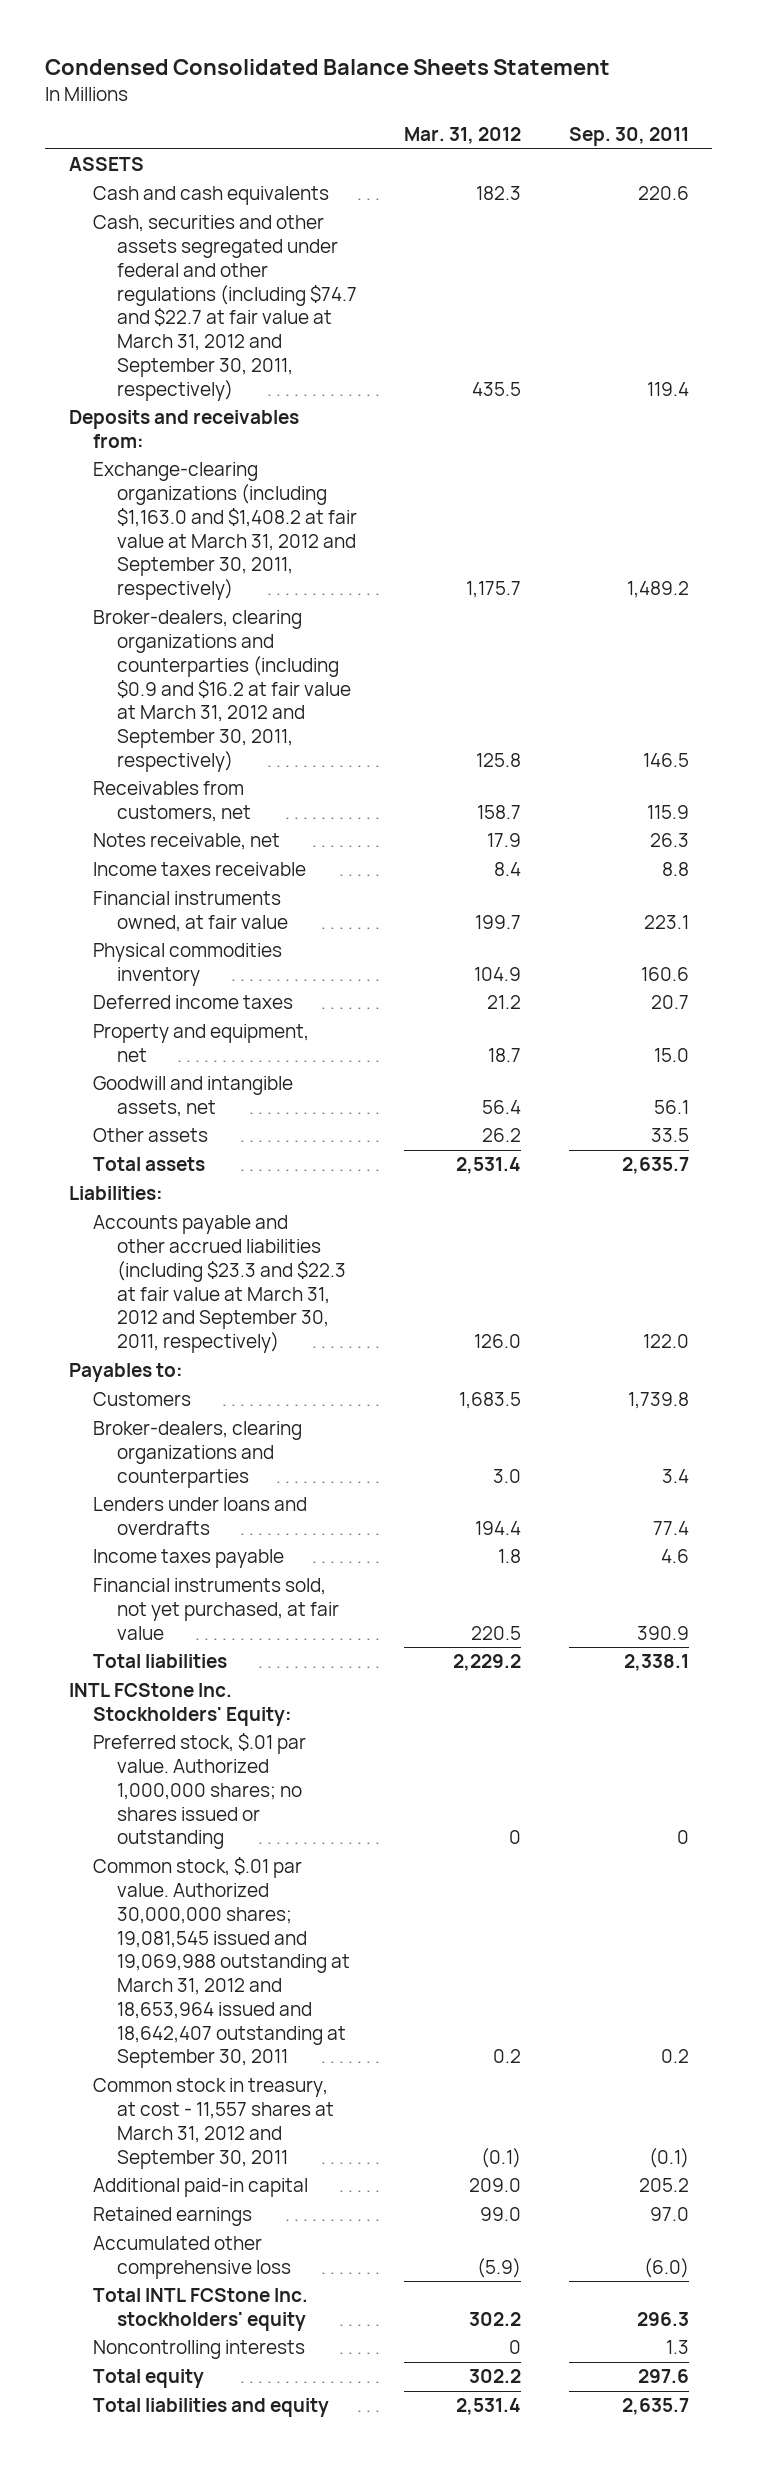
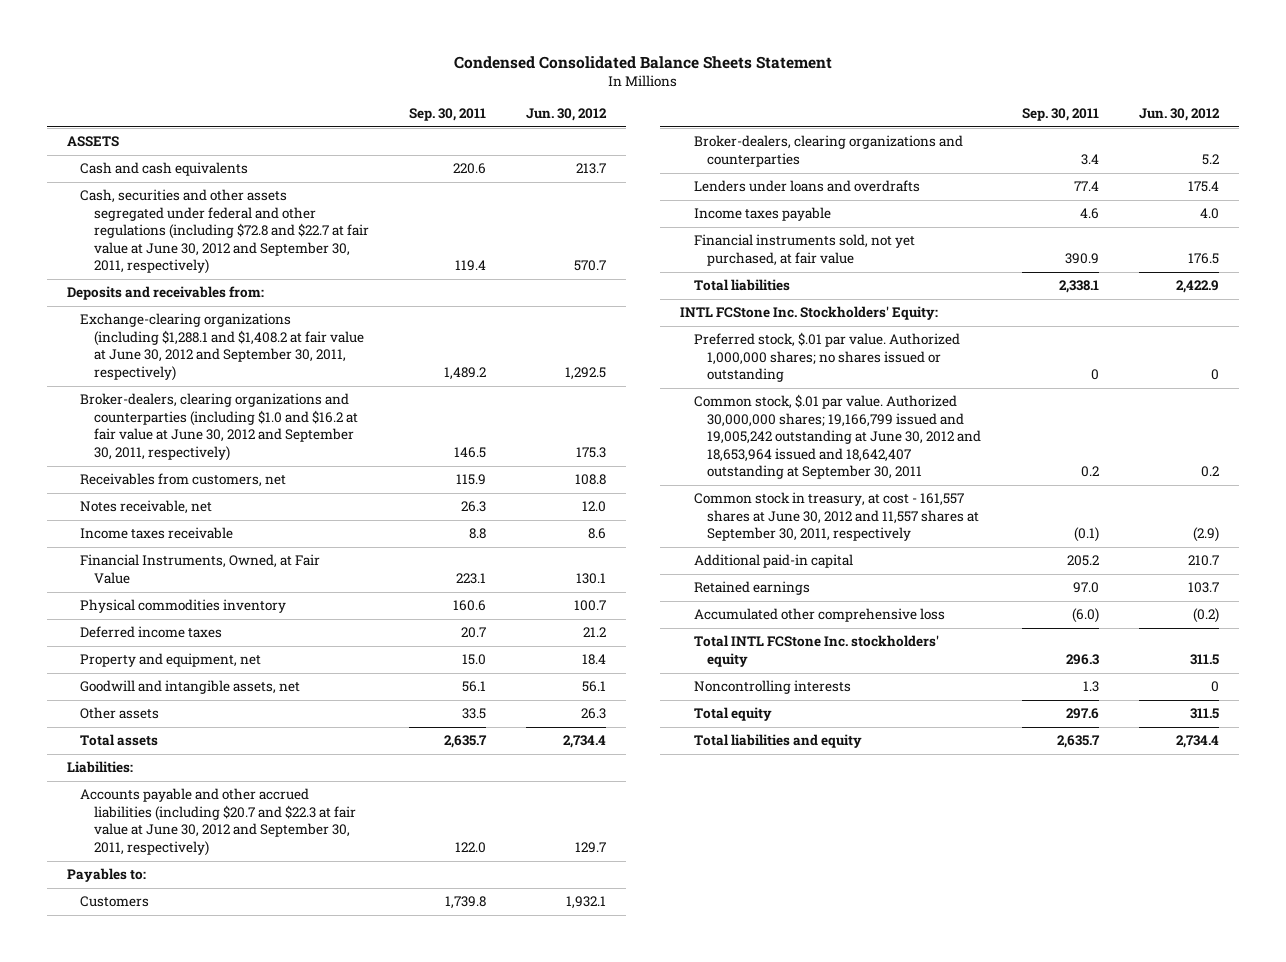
[404,127,522,145] Mar. 31, 2012 -> none
none -> [525,107,607,121] Jun. 30, 2012
[92,215,357,401] Cash, securities and other assets segregated under federal and other regulations (including $74.7 and $22.7 at fair value at March 31, 2012 and September 30, 2011, respectively) -> [80,189,369,275] Cash, securities and other assets segregated under federal and other regulations (including $72.8 and $22.7 at fair value at June 30, 2012 and September 30, 2011, respectively)
[92,462,357,601] Exchange-clearing organizations (including $1,163.0 and $1,408.2 at fair value at March 31, 2012 and September 30, 2011, respectively) -> [80,313,364,381] Exchange-clearing organizations (including $1,288.1 and $1,408.2 at fair value at June 30, 2012 and September 30, 2011, respectively)
[92,610,351,772] Broker-dealers, clearing organizations and counterparties (including $0.9 and $16.2 at fair value at March 31, 2012 and September 30, 2011, respectively) -> [80,393,358,461] Broker-dealers, clearing organizations and counterparties (including $1.0 and $16.2 at fair value at June 30, 2012 and September 30, 2011, respectively)
[92,891,288,933] Financial instruments owned, at fair value -> [80,554,321,584] Financial Instruments, Owned, at Fair Value
[92,1215,346,1354] Accounts payable and other accrued liabilities (including $23.3 and $22.3 at fair value at March 31, 2012 and September 30, 2011, respectively) -> [80,788,356,856] Accounts payable and other accrued liabilities (including $20.7 and $22.3 at fair value at June 30, 2012 and September 30, 2011, respectively)
[92,1857,350,2069] Common stock, $.01 par value. Authorized 30,000,000 shares; 19,081,545 issued and 19,069,988 outstanding at March 31, 2012 and 18,653,964 issued and 18,642,407 outstanding at September 30, 2011 -> [693,394,982,480] Common stock, $.01 par value. Authorized 30,000,000 shares; 19,166,799 issued and 19,005,242 outstanding at June 30, 2012 and 18,653,964 issued and 18,642,407 outstanding at September 30, 2011
[92,2078,334,2169] Common stock in treasury, at cost - 11,557 shares at March 31, 2012 and September 30, 2011 -> [693,492,980,542] Common stock in treasury, at cost - 161,557 shares at June 30, 2012 and 11,557 shares at September 30, 2011, respectively

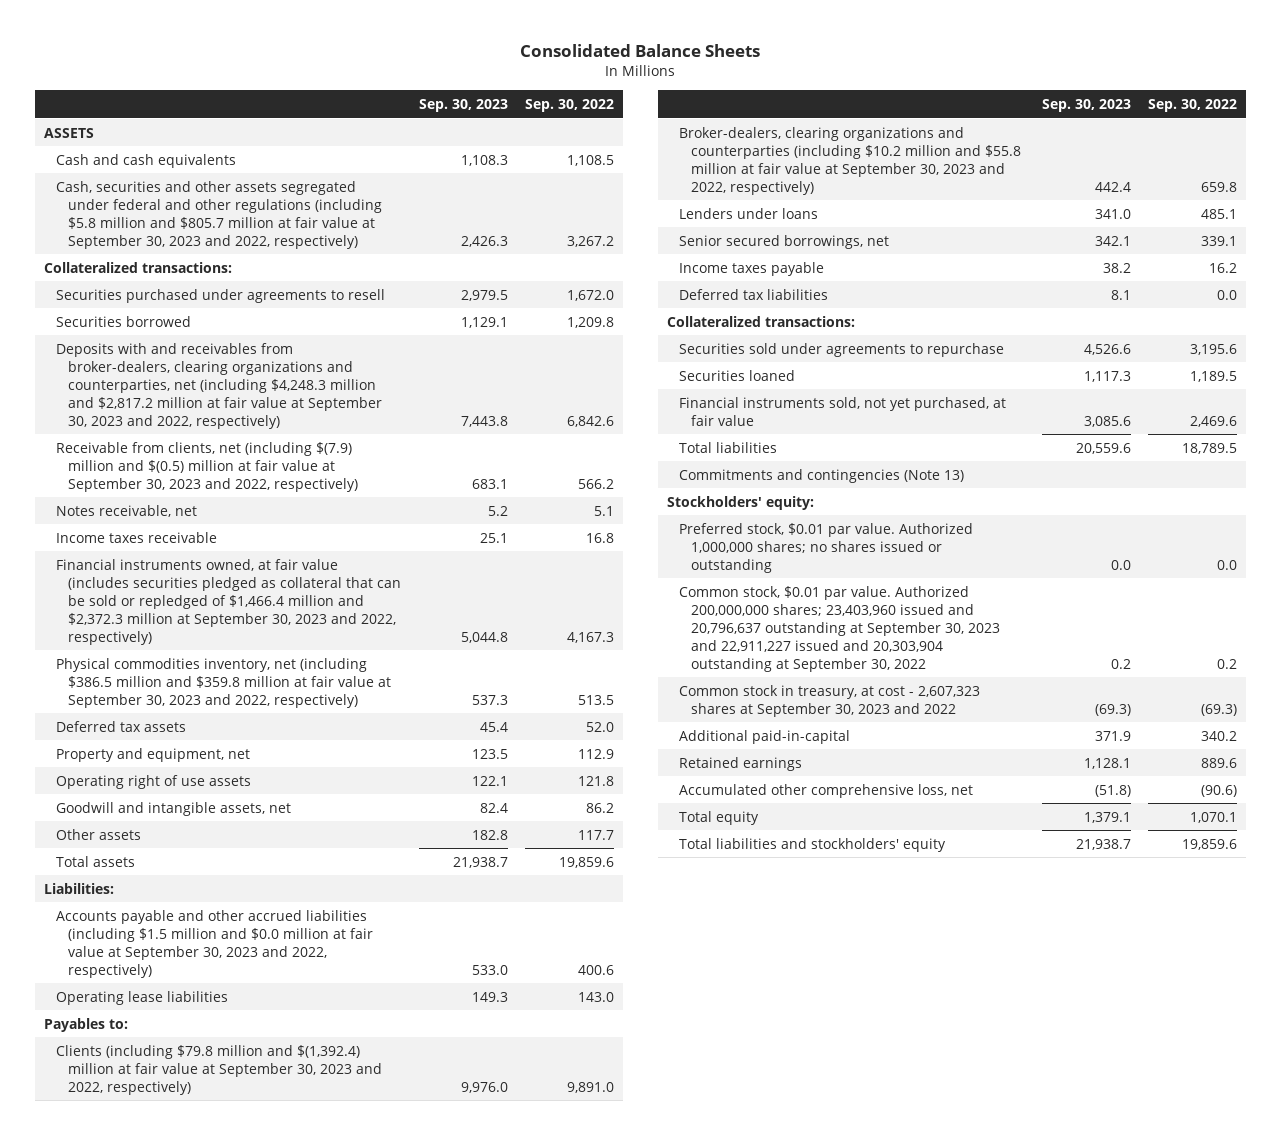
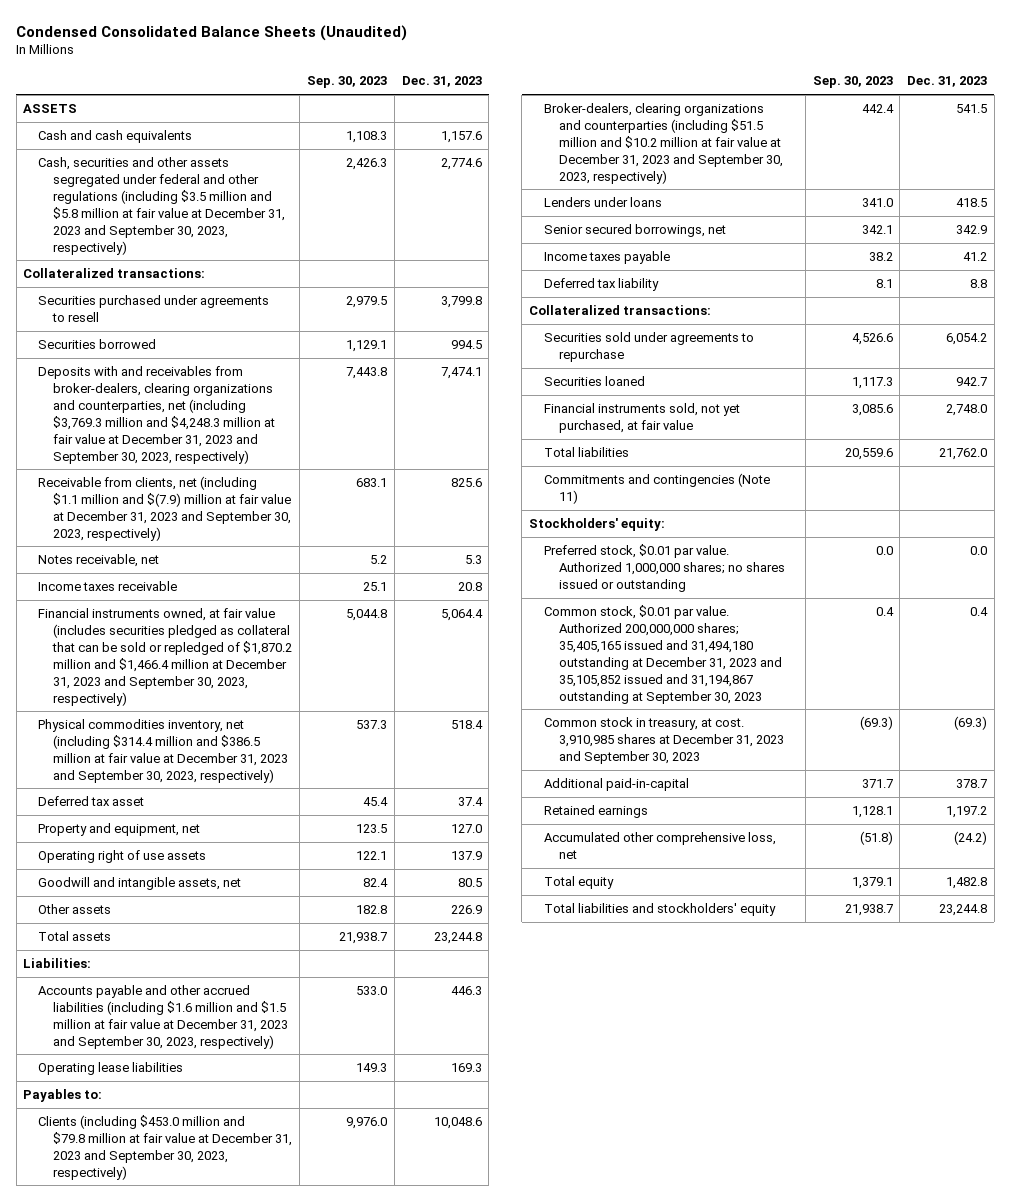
[520,44,761,58] Consolidated Balance Sheets -> [16,24,408,41] Condensed Consolidated Balance Sheets (Unaudited)
[524,99,614,113] Sep. 30, 2022 -> none
none -> [401,76,482,88] Dec. 31, 2023
[55,180,383,249] Cash, securities and other assets segregated under federal and other regulations (including $5.8 million and $805.7 million at fair value at September 30, 2023 and 2022, respectively) -> [38,157,286,255] Cash, securities and other assets segregated under federal and other regulations (including $3.5 million and $5.8 million at fair value at December 31, 2023 and September 30, 2023, respectively)
[55,342,383,429] Deposits with and receivables from broker-dealers, clearing organizations and counterparties, net (including $4,248.3 million and $2,817.2 million at fair value at September 30, 2023 and 2022, respectively) -> [38,366,276,464] Deposits with and receivables from broker-dealers, clearing organizations and counterparties, net (including $3,769.3 million and $4,248.3 million at fair value at December 31, 2023 and September 30, 2023, respectively)
[55,441,359,492] Receivable from clients, net (including $(7.9) million and $(0.5) million at fair value at September 30, 2023 and 2022, respectively) -> [38,476,292,541] Receivable from clients, net (including $1.1 million and $(7.9) million at fair value at December 31, 2023 and September 30, 2023, respectively)
[55,558,402,645] Financial instruments owned, at fair value (includes securities pledged as collateral that can be sold or repledged of $1,466.4 million and $2,372.3 million at September 30, 2023 and 2022, respectively) -> [38,608,293,706] Financial instruments owned, at fair value (includes securities pledged as collateral that can be sold or repledged of $1,870.2 million and $1,466.4 million at December 31, 2023 and September 30, 2023, respectively)
[55,657,392,708] Physical commodities inventory, net (including $386.5 million and $359.8 million at fair value at September 30, 2023 and 2022, respectively) -> [38,719,289,783] Physical commodities inventory, net (including $314.4 million and $386.5 million at fair value at December 31, 2023 and September 30, 2023, respectively)
[55,720,186,732] Deferred tax assets -> [38,796,145,807] Deferred tax asset
[55,909,374,978] Accounts payable and other accrued liabilities (including $1.5 million and $0.0 million at fair value at September 30, 2023 and 2022, respectively) -> [38,985,289,1049] Accounts payable and other accrued liabilities (including $1.6 million and $1.5 million at fair value at December 31, 2023 and September 30, 2023, respectively)
[55,1044,383,1095] Clients (including $79.8 million and $(1,392.4) million at fair value at September 30, 2023 and 2022, respectively) -> [38,1115,293,1180] Clients (including $453.0 million and $79.8 million at fair value at December 31, 2023 and September 30, 2023, respectively)
[679,126,1022,195] Broker-dealers, clearing organizations and counterparties (including $10.2 million and $55.8 million at fair value at September 30, 2023 and 2022, respectively) -> [543,103,784,184] Broker-dealers, clearing organizations and counterparties (including $51.5 million and $10.2 million at fair value at December 31, 2023 and September 30, 2023, respectively)
[679,288,829,300] Deferred tax liabilities -> [543,278,659,292] Deferred tax liability
[679,468,965,483] Commitments and contingencies (Note 13) -> [543,473,770,504] Commitments and contingencies (Note 11)
[679,585,1001,672] Common stock, $0.01 par value. Authorized 200,000,000 shares; 23,403,960 issued and 20,796,637 outstanding at September 30, 2023 and 22,911,227 issued and 20,303,904 outstanding at September 30, 2022 -> [543,605,783,704] Common stock, $0.01 par value. Authorized 200,000,000 shares; 35,405,165 issued and 31,494,180 outstanding at December 31, 2023 and 35,105,852 issued and 31,194,867 outstanding at September 30, 2023
[1110,658,1131,669] 0.2 -> [875,607,894,617] 0.4
[679,684,981,717] Common stock in treasury, at cost - 2,607,323 shares at September 30, 2023 and 2022 -> [543,717,785,764] Common stock in treasury, at cost. 3,910,985 shares at December 31, 2023 and September 30, 2023
[1094,730,1131,741] 371.9 -> [861,779,893,789] 371.7

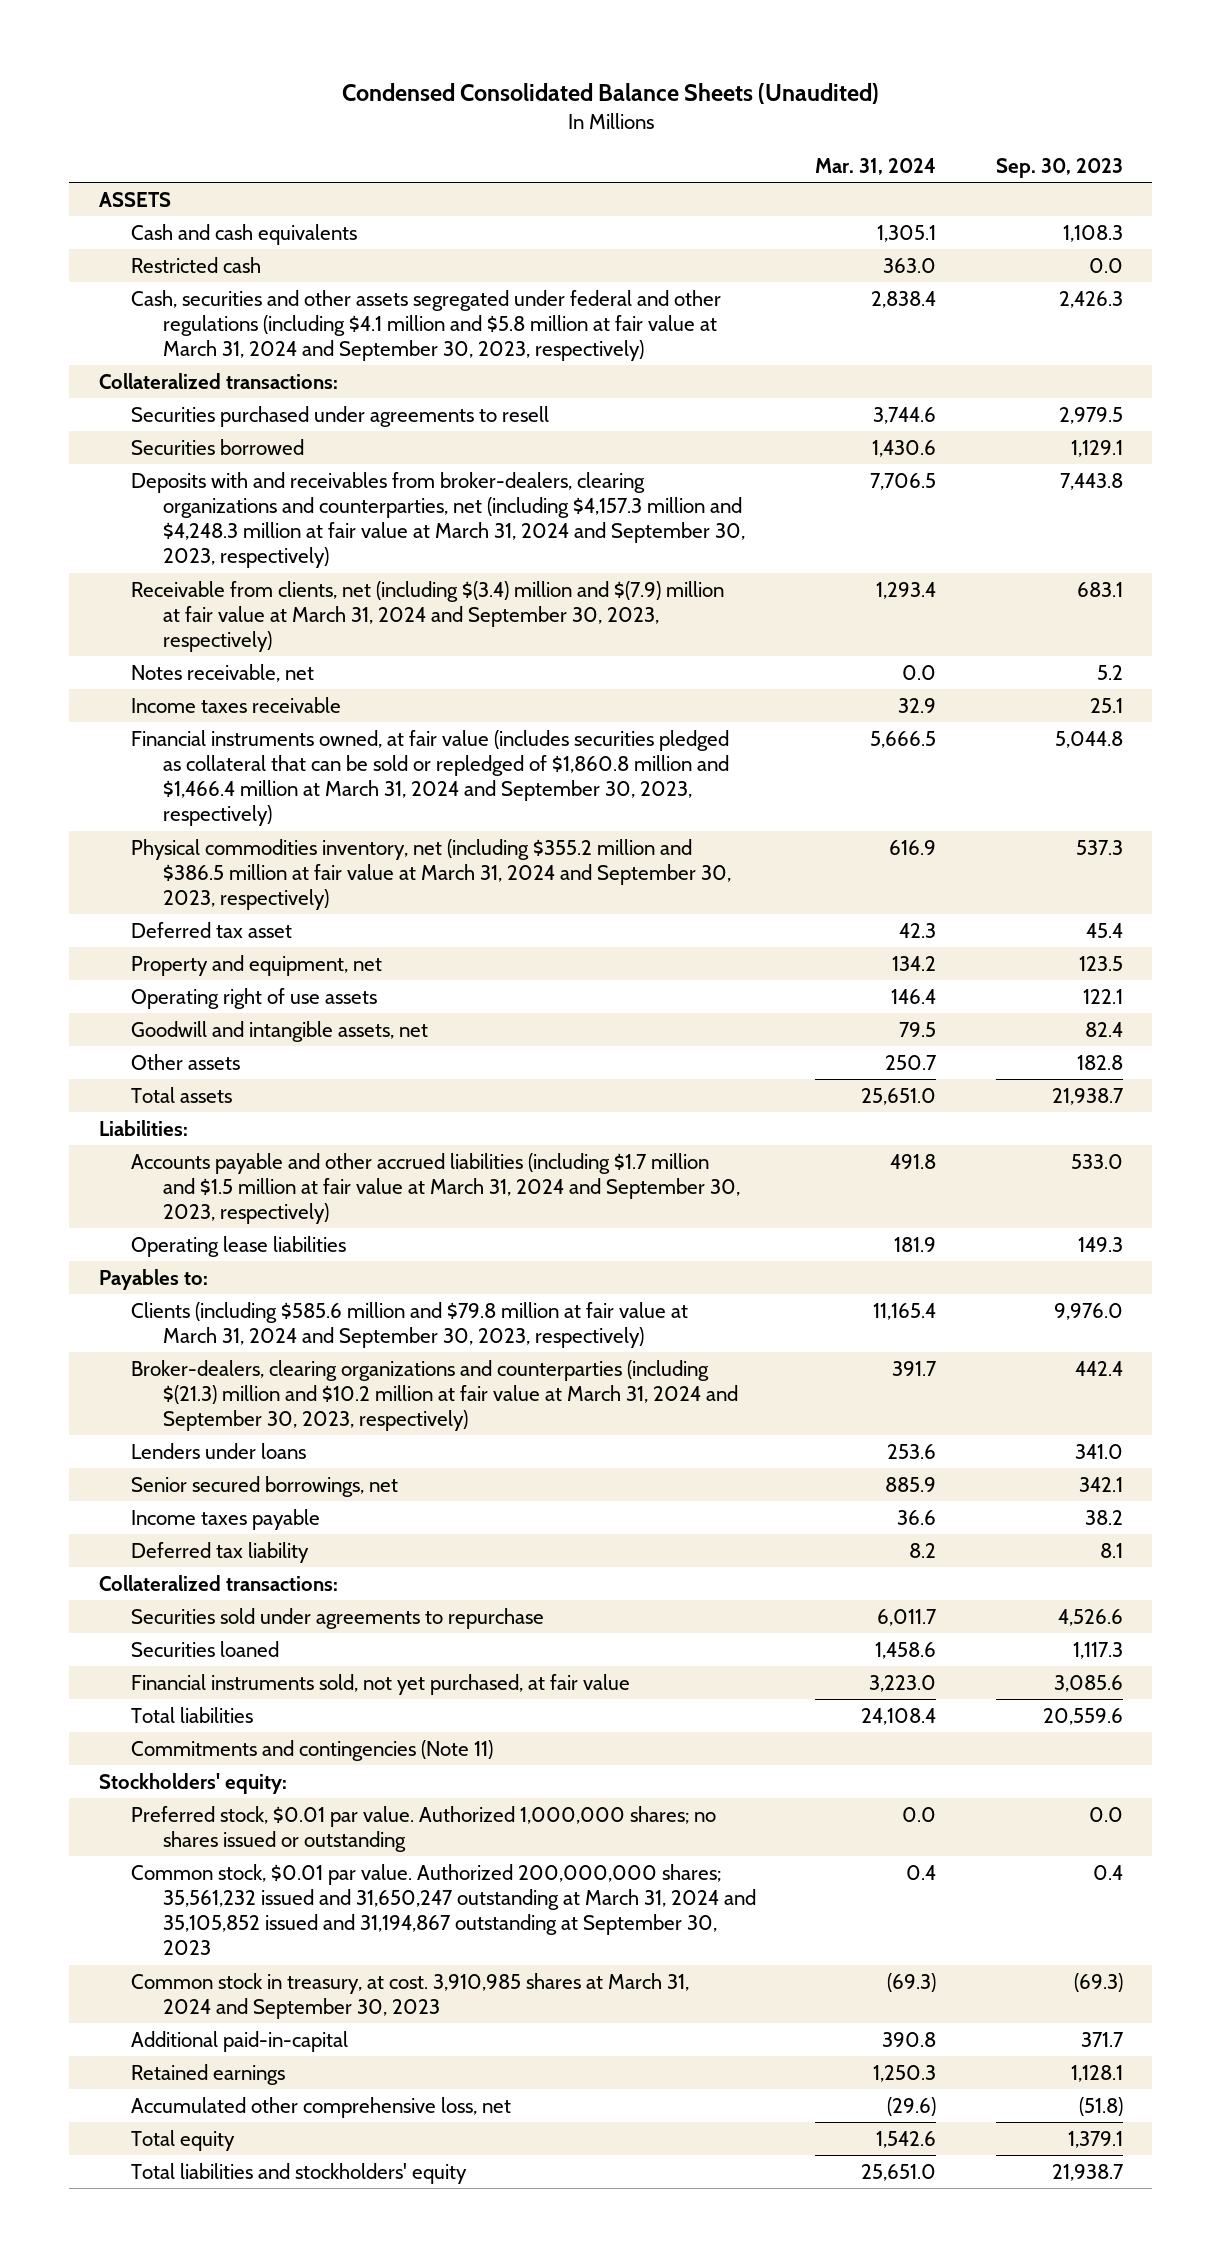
[401,76,482,88] Dec. 31, 2023 -> none
none -> [815,157,937,175] Mar. 31, 2024
none -> [130,256,261,273] Restricted cash
[38,157,286,255] Cash, securities and other assets segregated under federal and other regulations (including $3.5 million and $5.8 million at fair value at December 31, 2023 and September 30, 2023, respectively) -> [130,289,721,362] Cash, securities and other assets segregated under federal and other regulations (including $4.1 million and $5.8 million at fair value at March 31, 2024 and September 30, 2023, respectively)
[38,366,276,464] Deposits with and receivables from broker-dealers, clearing organizations and counterparties, net (including $3,769.3 million and $4,248.3 million at fair value at December 31, 2023 and September 30, 2023, respectively) -> [130,471,745,569] Deposits with and receivables from broker-dealers, clearing organizations and counterparties, net (including $4,157.3 million and $4,248.3 million at fair value at March 31, 2024 and September 30, 2023, respectively)
[38,476,292,541] Receivable from clients, net (including $1.1 million and $(7.9) million at fair value at December 31, 2023 and September 30, 2023, respectively) -> [130,580,724,653] Receivable from clients, net (including $(3.4) million and $(7.9) million at fair value at March 31, 2024 and September 30, 2023, respectively)
[38,608,293,706] Financial instruments owned, at fair value (includes securities pledged as collateral that can be sold or repledged of $1,870.2 million and $1,466.4 million at December 31, 2023 and September 30, 2023, respectively) -> [130,729,729,827] Financial instruments owned, at fair value (includes securities pledged as collateral that can be sold or repledged of $1,860.8 million and $1,466.4 million at March 31, 2024 and September 30, 2023, respectively)
[38,719,289,783] Physical commodities inventory, net (including $314.4 million and $386.5 million at fair value at December 31, 2023 and September 30, 2023, respectively) -> [130,838,731,911] Physical commodities inventory, net (including $355.2 million and $386.5 million at fair value at March 31, 2024 and September 30, 2023, respectively)
[38,985,289,1049] Accounts payable and other accrued liabilities (including $1.6 million and $1.5 million at fair value at December 31, 2023 and September 30, 2023, respectively) -> [130,1152,740,1225] Accounts payable and other accrued liabilities (including $1.7 million and $1.5 million at fair value at March 31, 2024 and September 30, 2023, respectively)
[38,1115,293,1180] Clients (including $453.0 million and $79.8 million at fair value at December 31, 2023 and September 30, 2023, respectively) -> [130,1301,688,1348] Clients (including $585.6 million and $79.8 million at fair value at March 31, 2024 and September 30, 2023, respectively)
[543,103,784,184] Broker-dealers, clearing organizations and counterparties (including $51.5 million and $10.2 million at fair value at December 31, 2023 and September 30, 2023, respectively) -> [130,1359,738,1432] Broker-dealers, clearing organizations and counterparties (including $(21.3) million and $10.2 million at fair value at March 31, 2024 and September 30, 2023, respectively)
[543,605,783,704] Common stock, $0.01 par value. Authorized 200,000,000 shares; 35,405,165 issued and 31,494,180 outstanding at December 31, 2023 and 35,105,852 issued and 31,194,867 outstanding at September 30, 2023 -> [130,1863,756,1956] Common stock, $0.01 par value. Authorized 200,000,000 shares; 35,561,232 issued and 31,650,247 outstanding at March 31, 2024 and 35,105,852 issued and 31,194,867 outstanding at September 30, 2023
[543,717,785,764] Common stock in treasury, at cost. 3,910,985 shares at December 31, 2023 and September 30, 2023 -> [130,1972,689,2019] Common stock in treasury, at cost. 3,910,985 shares at March 31, 2024 and September 30, 2023

